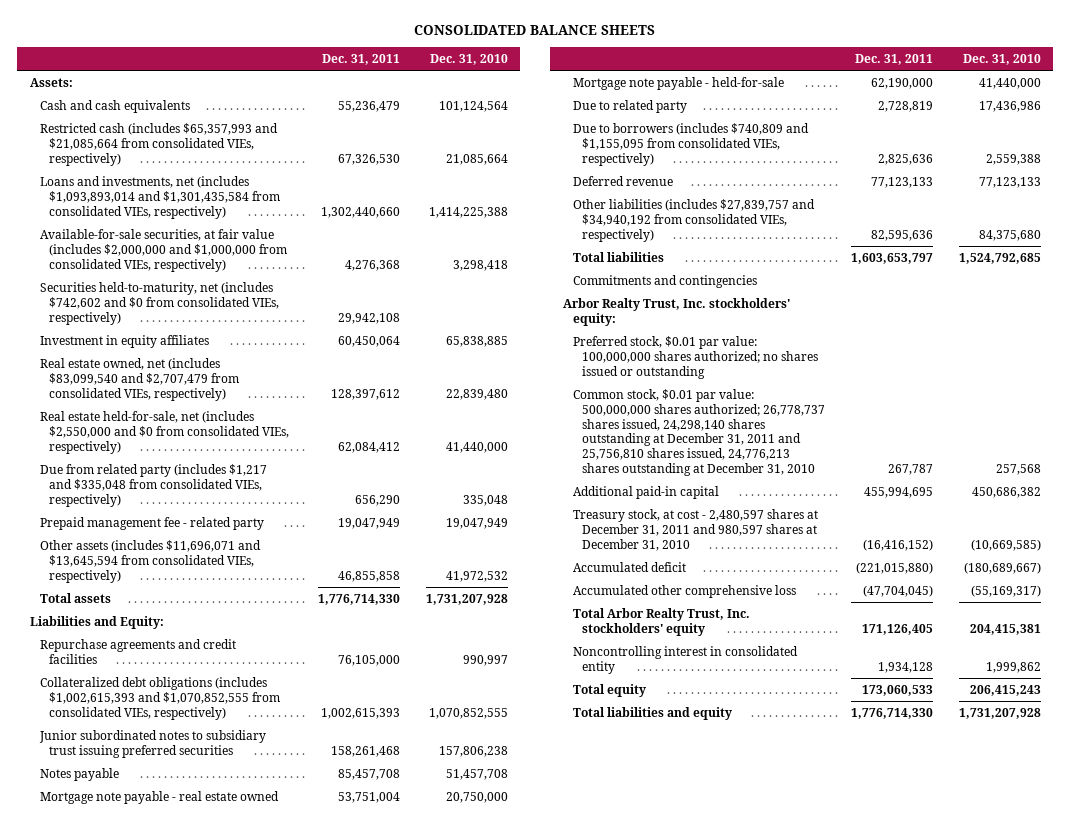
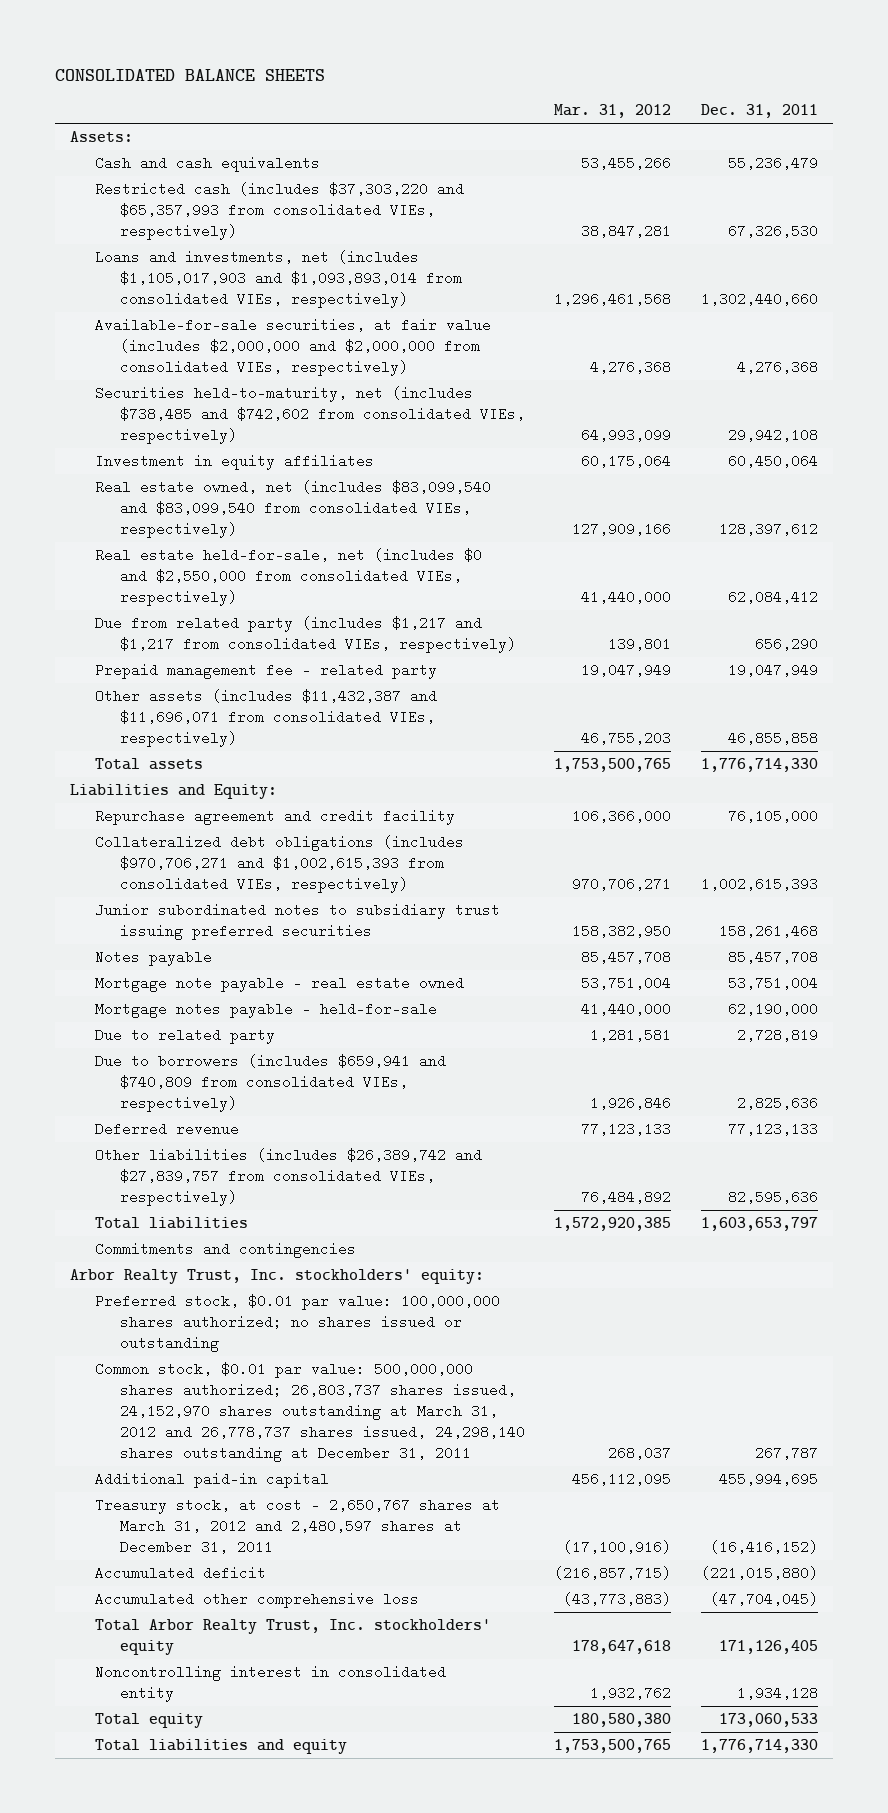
[429,53,508,65] Dec. 31, 2010 -> none
none -> [554,104,672,119] Mar. 31, 2012
[39,122,278,166] Restricted cash (includes $65,357,993 and $21,085,664 from consolidated VIEs, respectively) -> [94,182,464,240] Restricted cash (includes $37,303,220 and $65,357,993 from consolidated VIEs, respectively)
[39,175,281,219] Loans and investments, net (includes $1,093,893,014 and $1,301,435,584 from consolidated VIEs, respectively) -> [94,250,462,308] Loans and investments, net (includes $1,105,017,903 and $1,093,893,014 from consolidated VIEs, respectively)
[39,228,288,272] Available-for-sale securities, at fair value (includes $2,000,000 and $1,000,000 from consolidated VIEs, respectively) -> [94,318,491,376] Available-for-sale securities, at fair value (includes $2,000,000 and $2,000,000 from consolidated VIEs, respectively)
[39,281,280,325] Securities held-to-maturity, net (includes $742,602 and $0 from consolidated VIEs, respectively) -> [94,386,525,444] Securities held-to-maturity, net (includes $738,485 and $742,602 from consolidated VIEs, respectively)
[39,357,240,401] Real estate owned, net (includes $83,099,540 and $2,707,479 from consolidated VIEs, respectively) -> [94,480,491,538] Real estate owned, net (includes $83,099,540 and $83,099,540 from consolidated VIEs, respectively)
[39,410,290,454] Real estate held-for-sale, net (includes $2,550,000 and $0 from consolidated VIEs, respectively) -> [94,548,482,606] Real estate held-for-sale, net (includes $0 and $2,550,000 from consolidated VIEs, respectively)
[39,463,267,507] Due from related party (includes $1,217 and $335,048 from consolidated VIEs, respectively) -> [94,616,516,654] Due from related party (includes $1,217 and $1,217 from consolidated VIEs, respectively)
[39,539,261,583] Other assets (includes $11,696,071 and $13,645,594 from consolidated VIEs, respectively) -> [94,689,437,747] Other assets (includes $11,432,387 and $11,696,071 from consolidated VIEs, respectively)
[39,638,236,664] Repurchase agreements and credit facilities -> [94,809,455,826] Repurchase agreement and credit facility
[39,676,281,720] Collateralized debt obligations (includes $1,002,615,393 and $1,070,852,555 from consolidated VIEs, respectively) -> [94,835,464,893] Collateralized debt obligations (includes $970,706,271 and $1,002,615,393 from consolidated VIEs, respectively)
[572,76,784,90] Mortgage note payable - held-for-sale -> [94,1002,437,1019] Mortgage notes payable - held-for-sale
[572,122,809,166] Due to borrowers (includes $740,809 and $1,155,095 from consolidated VIEs, respectively) -> [94,1054,446,1112] Due to borrowers (includes $659,941 and $740,809 from consolidated VIEs, respectively)
[572,198,815,242] Other liabilities (includes $27,839,757 and $34,940,192 from consolidated VIEs, respectively) -> [94,1148,482,1206] Other liabilities (includes $26,389,742 and $27,839,757 from consolidated VIEs, respectively)
[572,388,826,477] Common stock, $0.01 par value: 500,000,000 shares authorized; 26,778,737 shares issued, 24,298,140 shares outstanding at December 31, 2011 and 25,756,810 shares issued, 24,776,213 shares outstanding at December 31, 2010 -> [94,1362,525,1462] Common stock, $0.01 par value: 500,000,000 shares authorized; 26,803,737 shares issued, 24,152,970 shares outstanding at March 31, 2012 and 26,778,737 shares issued, 24,298,140 shares outstanding at December 31, 2011
[572,508,818,551] Treasury stock, at cost - 2,480,597 shares at December 31, 2011 and 980,597 shares at December 31, 2010 -> [94,1498,500,1554] Treasury stock, at cost - 2,650,767 shares at March 31, 2012 and 2,480,597 shares at December 31, 2011

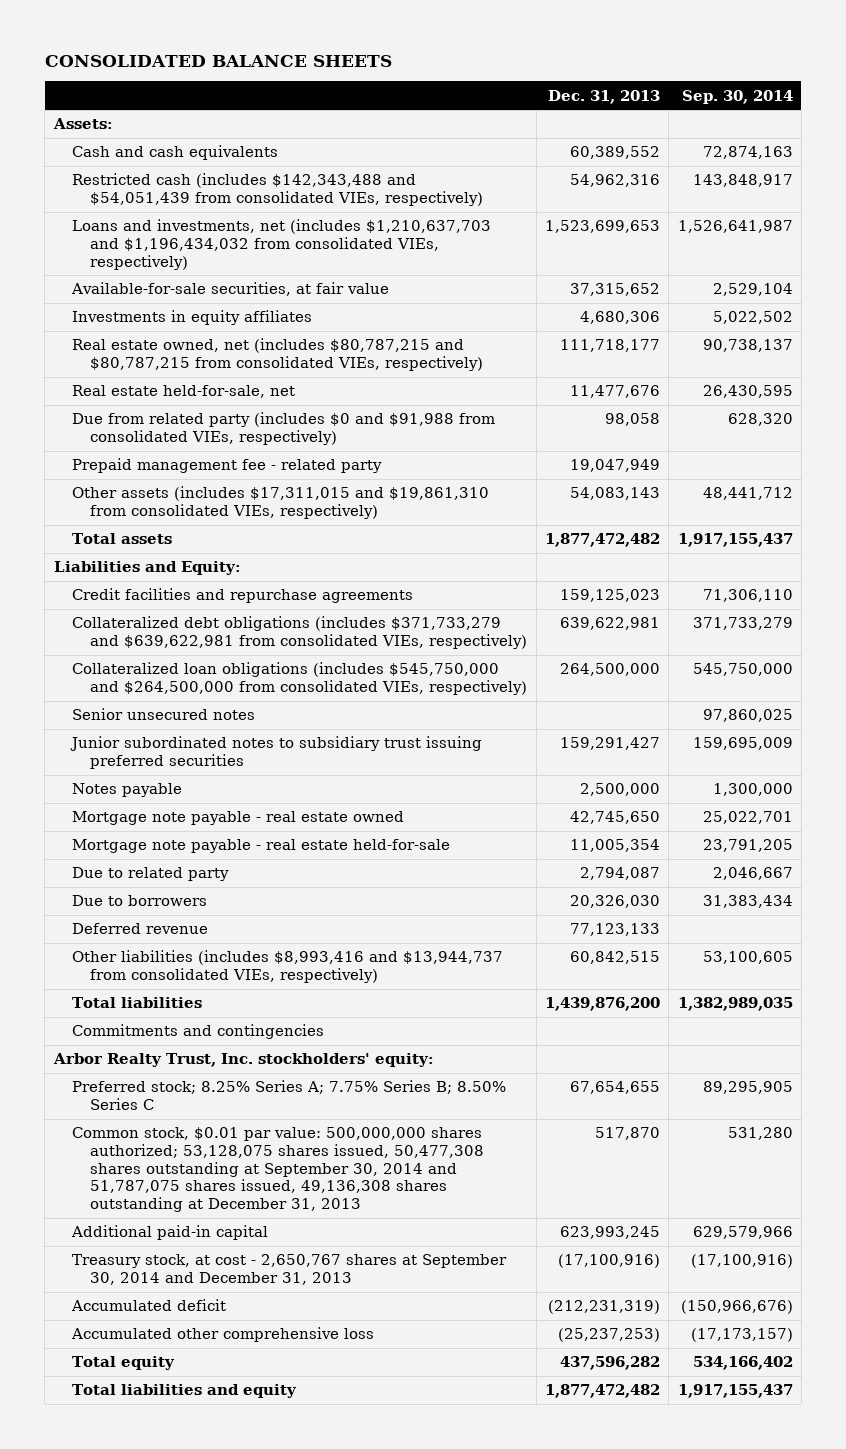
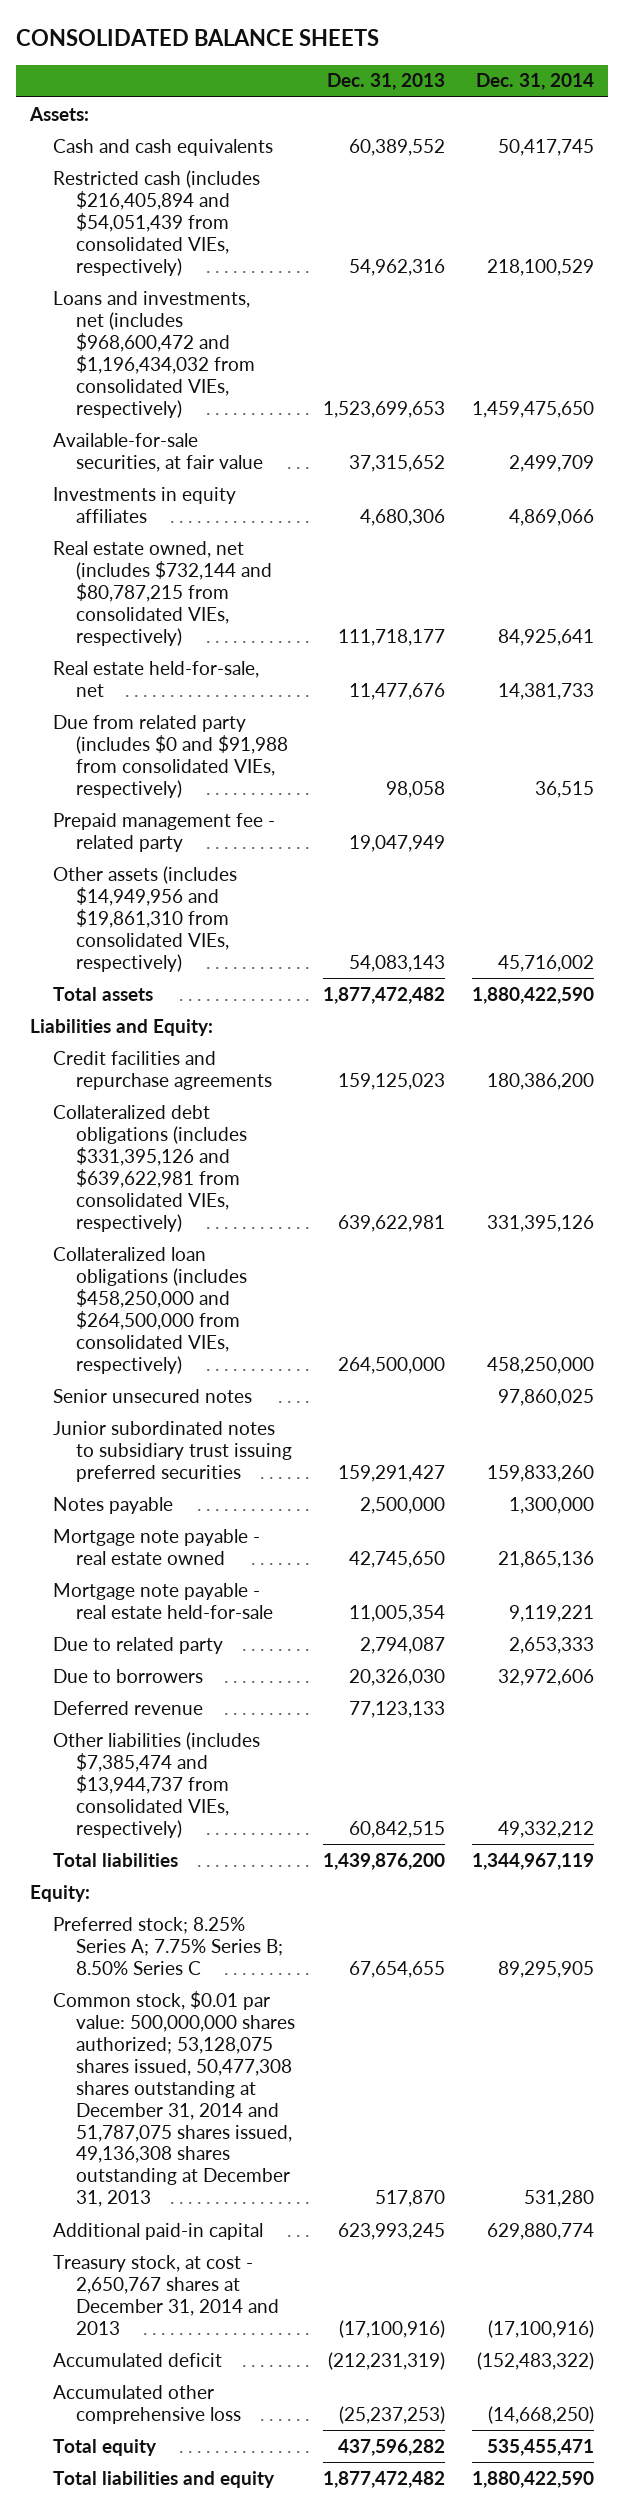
[681,89,793,104] Sep. 30, 2014 -> none
none -> [476,73,595,91] Dec. 31, 2014
[72,173,484,206] Restricted cash (includes $142,343,488 and $54,051,439 from consolidated VIEs, respectively) -> [53,169,261,276] Restricted cash (includes $216,405,894 and $54,051,439 from consolidated VIEs, respectively)
[72,219,492,270] Loans and investments, net (includes $1,210,637,703 and $1,196,434,032 from consolidated VIEs, respectively) -> [53,290,256,418] Loans and investments, net (includes $968,600,472 and $1,196,434,032 from consolidated VIEs, respectively)
[72,338,484,371] Real estate owned, net (includes $80,787,215 and $80,787,215 from consolidated VIEs, respectively) -> [53,540,273,646] Real estate owned, net (includes $732,144 and $80,787,215 from consolidated VIEs, respectively)
[72,486,490,519] Other assets (includes $17,311,015 and $19,861,310 from consolidated VIEs, respectively) -> [53,865,238,972] Other assets (includes $14,949,956 and $19,861,310 from consolidated VIEs, respectively)
[72,616,528,649] Collateralized debt obligations (includes $371,733,279 and $639,622,981 from consolidated VIEs, respectively) -> [53,1104,248,1232] Collateralized debt obligations (includes $331,395,126 and $639,622,981 from consolidated VIEs, respectively)
[72,662,528,695] Collateralized loan obligations (includes $545,750,000 and $264,500,000 from consolidated VIEs, respectively) -> [53,1246,248,1374] Collateralized loan obligations (includes $458,250,000 and $264,500,000 from consolidated VIEs, respectively)
[72,950,504,983] Other liabilities (includes $8,993,416 and $13,944,737 from consolidated VIEs, respectively) -> [53,1731,261,1838] Other liabilities (includes $7,385,474 and $13,944,737 from consolidated VIEs, respectively)
[72,1024,325,1040] Commitments and contingencies -> none
[52,1053,434,1068] Arbor Realty Trust, Inc. stockholders' equity: -> none
none -> [30,1884,91,1902] Equity:
[72,1127,485,1212] Common stock, $0.01 par value: 500,000,000 shares authorized; 53,128,075 shares issued, 50,477,308 shares outstanding at September 30, 2014 and 51,787,075 shares issued, 49,136,308 shares outstanding at December 31, 2013 -> [53,1990,296,2208] Common stock, $0.01 par value: 500,000,000 shares authorized; 53,128,075 shares issued, 50,477,308 shares outstanding at December 31, 2014 and 51,787,075 shares issued, 49,136,308 shares outstanding at December 31, 2013
[72,1254,508,1285] Treasury stock, at cost - 2,650,767 shares at September 30, 2014 and December 31, 2013 -> [53,2254,280,2335] Treasury stock, at cost - 2,650,767 shares at December 31, 2014 and 2013

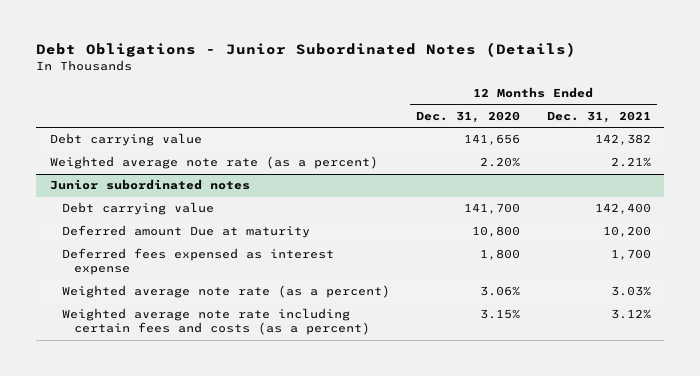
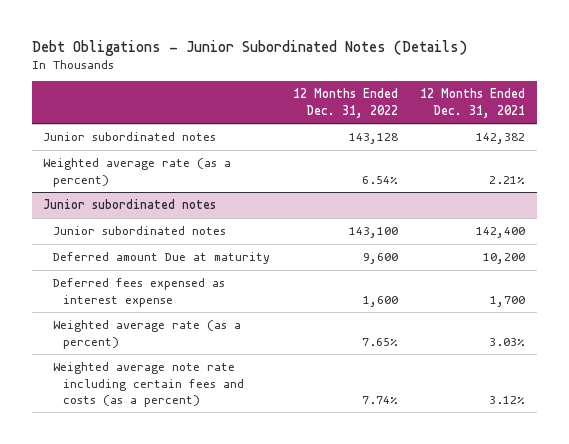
[416,110,521,123] Dec. 31, 2020 -> none
none -> [292,88,398,118] 12 Months Ended Dec. 31, 2022
[49,133,202,147] Debt carrying value -> [43,132,217,142] Junior subordinated notes
[49,156,378,170] Weighted average note rate (as a percent) -> [43,158,232,187] Weighted average rate (as a percent)
[61,202,214,216] Debt carrying value -> [53,226,227,236] Junior subordinated notes
[61,285,390,299] Weighted average note rate (as a percent) -> [53,320,242,349] Weighted average rate (as a percent)

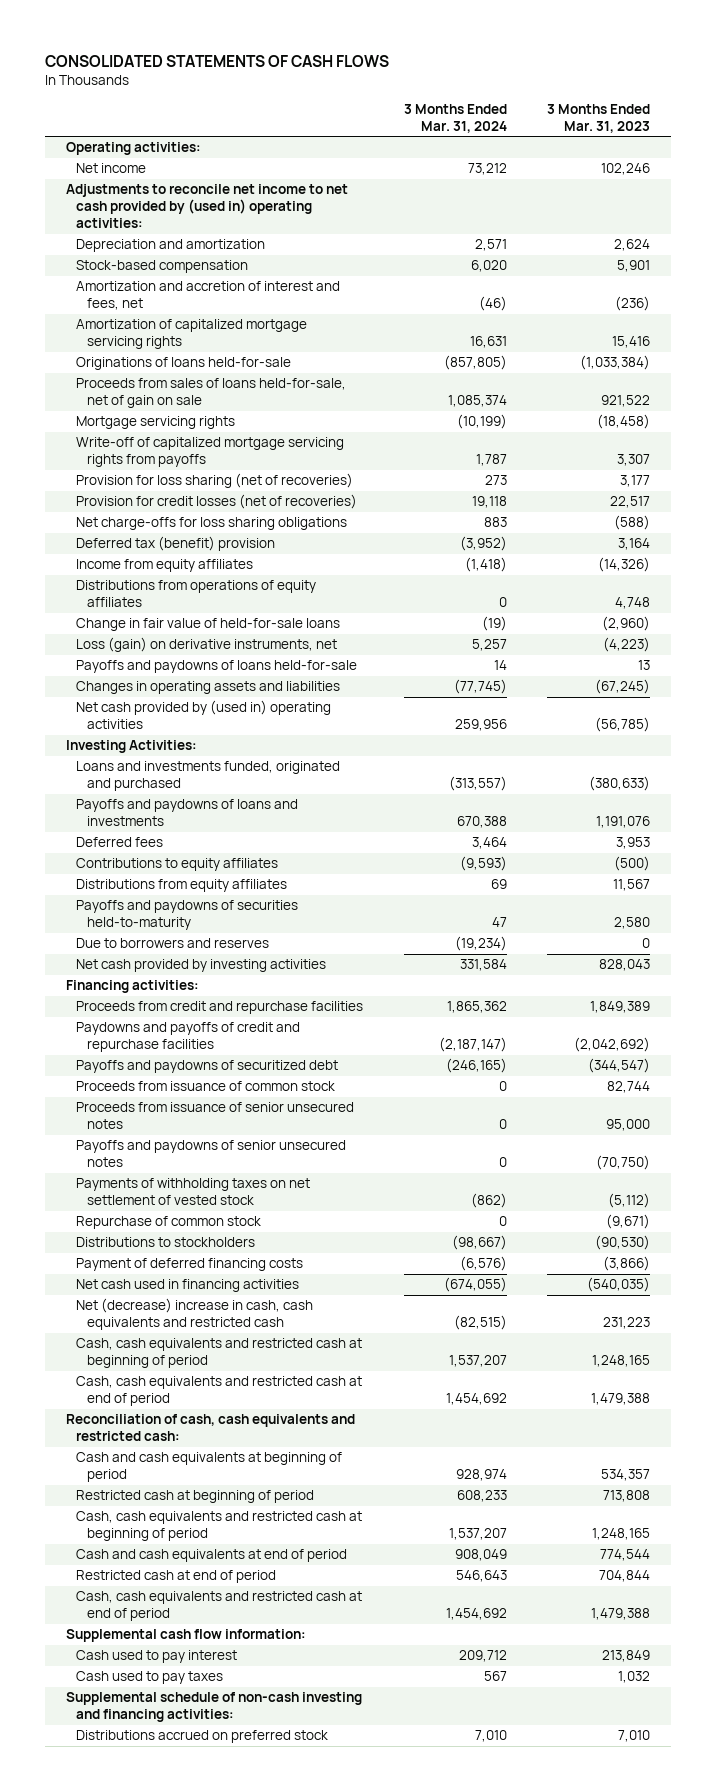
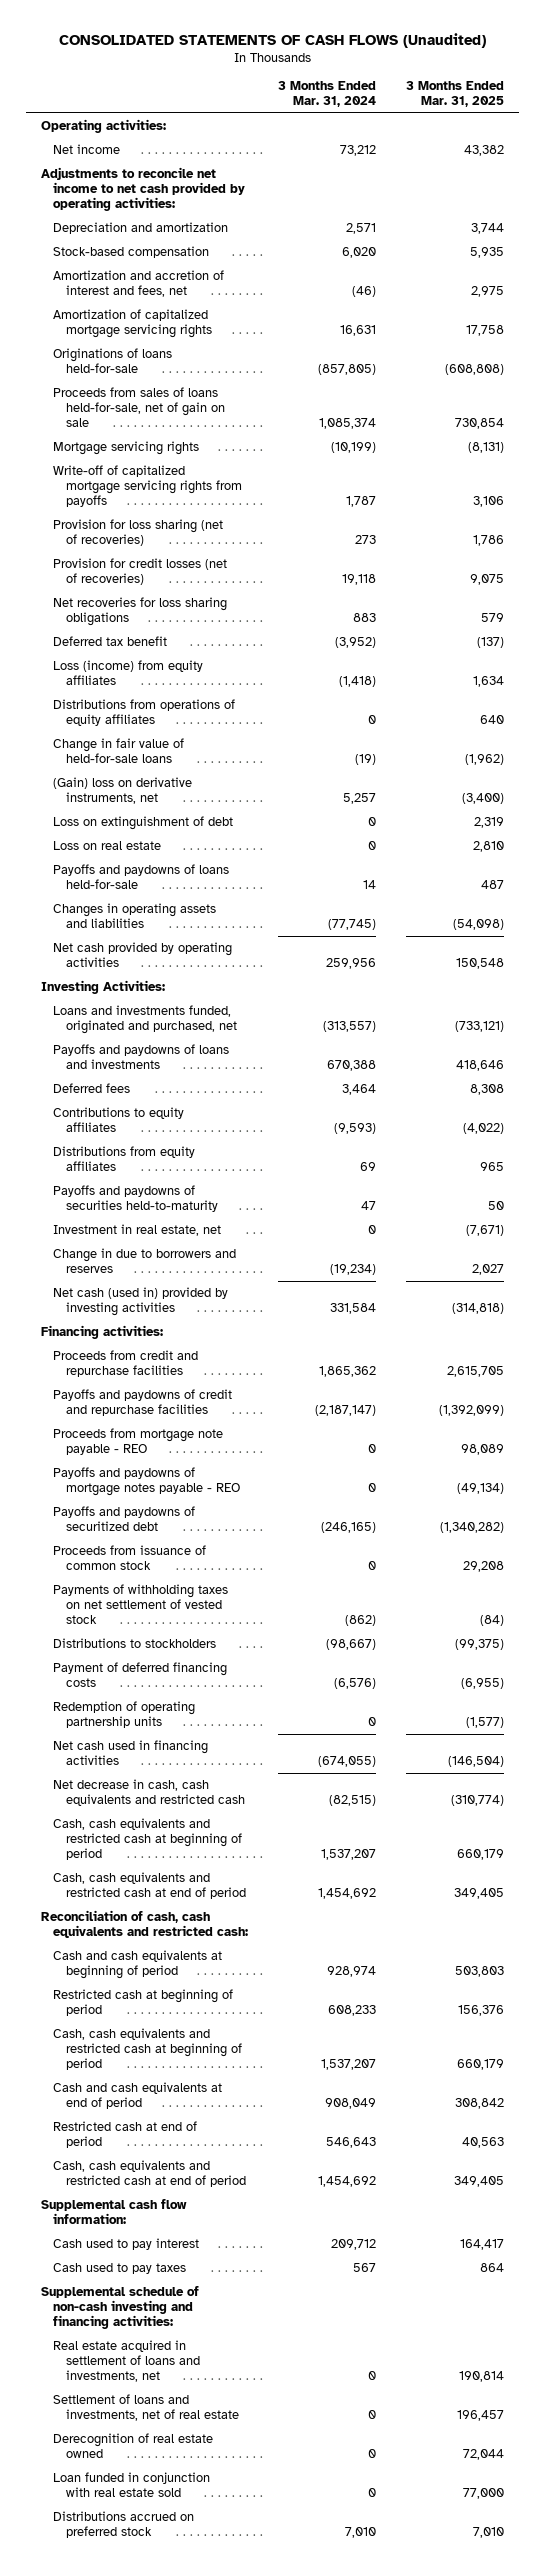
[45,54,390,67] CONSOLIDATED STATEMENTS OF CASH FLOWS -> [58,32,486,48] CONSOLIDATED STATEMENTS OF CASH FLOWS (Unaudited)
[547,103,651,133] 3 Months Ended Mar. 31, 2023 -> none
none -> [406,81,505,108] 3 Months Ended Mar. 31, 2025
[65,184,348,229] Adjustments to reconcile net income to net cash provided by (used in) operating activities: -> [40,167,246,212] Adjustments to reconcile net income to net cash provided by operating activities:
[76,517,348,531] Net charge-offs for loss sharing obligations -> [53,597,228,627] Net recoveries for loss sharing obligations
[76,536,276,552] Deferred tax (benefit) provision -> [53,636,168,647] Deferred tax benefit
[76,559,254,573] Income from equity affiliates -> [53,660,204,686] Loss (income) from equity affiliates
[76,637,338,653] Loss (gain) on derivative instruments, net -> [53,777,193,805] (Gain) loss on derivative instruments, net
none -> [53,816,234,831] Loss on extinguishment of debt
none -> [53,841,162,851] Loss on real estate
[76,700,332,730] Net cash provided by (used in) operating activities -> [53,942,233,968] Net cash provided by operating activities
[76,761,341,792] Loans and investments funded, originated and purchased -> [53,1005,238,1035] Loans and investments funded, originated and purchased, net
none -> [53,1224,222,1237] Investment in real estate, net
[76,938,270,949] Due to borrowers and reserves -> [53,1248,237,1274] Change in due to borrowers and reserves
[76,959,327,973] Net cash provided by investing activities -> [53,1287,229,1317] Net cash (used in) provided by investing activities
[76,1022,301,1053] Paydowns and payoffs of credit and repurchase facilities -> [53,1389,233,1417] Payoffs and paydowns of credit and repurchase facilities
none -> [53,1428,224,1456] Proceeds from mortgage note payable - REO
none -> [53,1467,241,1497] Payoffs and paydowns of mortgage notes payable - REO
[76,1102,355,1130] Proceeds from issuance of senior unsecured notes -> none
[76,1140,347,1168] Payoffs and paydowns of senior unsecured notes -> none
[76,1216,262,1230] Repurchase of common stock -> none
none -> [53,1701,196,1729] Redemption of operating partnership units
[76,1298,314,1331] Net (decrease) increase in cash, cash equivalents and restricted cash -> [53,1779,246,1807] Net decrease in cash, cash equivalents and restricted cash
none -> [53,2340,201,2383] Real estate acquired in settlement of loans and investments, net
none -> [53,2394,240,2422] Settlement of loans and investments, net of real estate
none -> [53,2433,214,2459] Derecognition of real estate owned
none -> [53,2472,211,2498] Loan funded in conjunction with real estate sold

